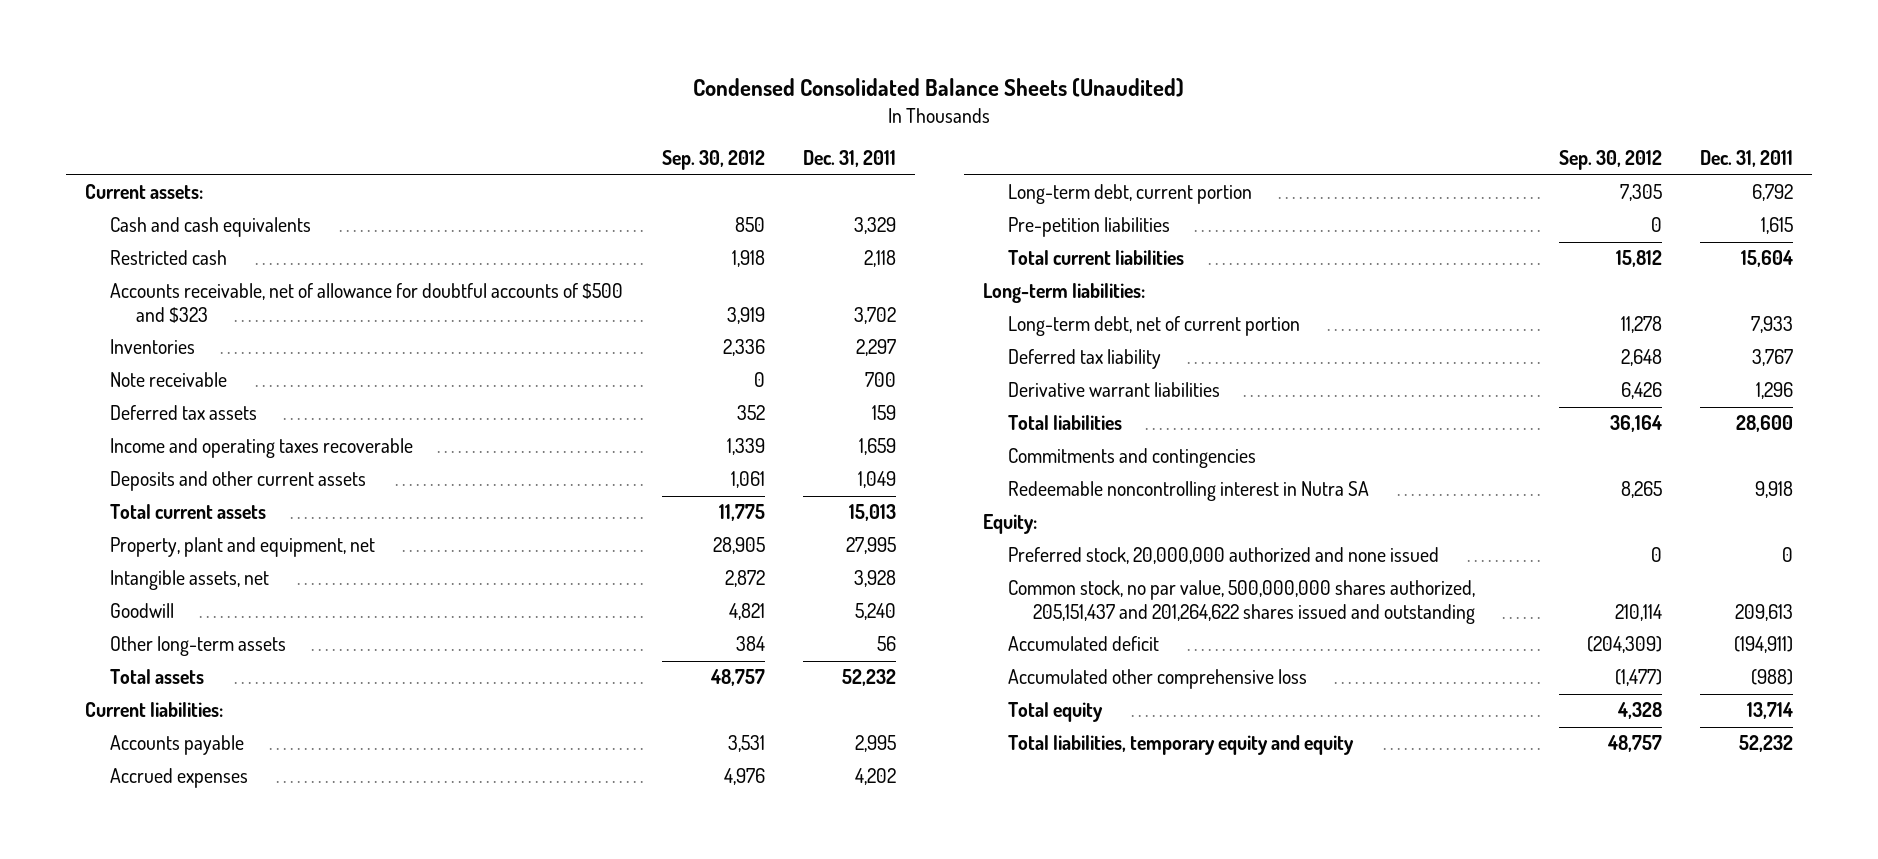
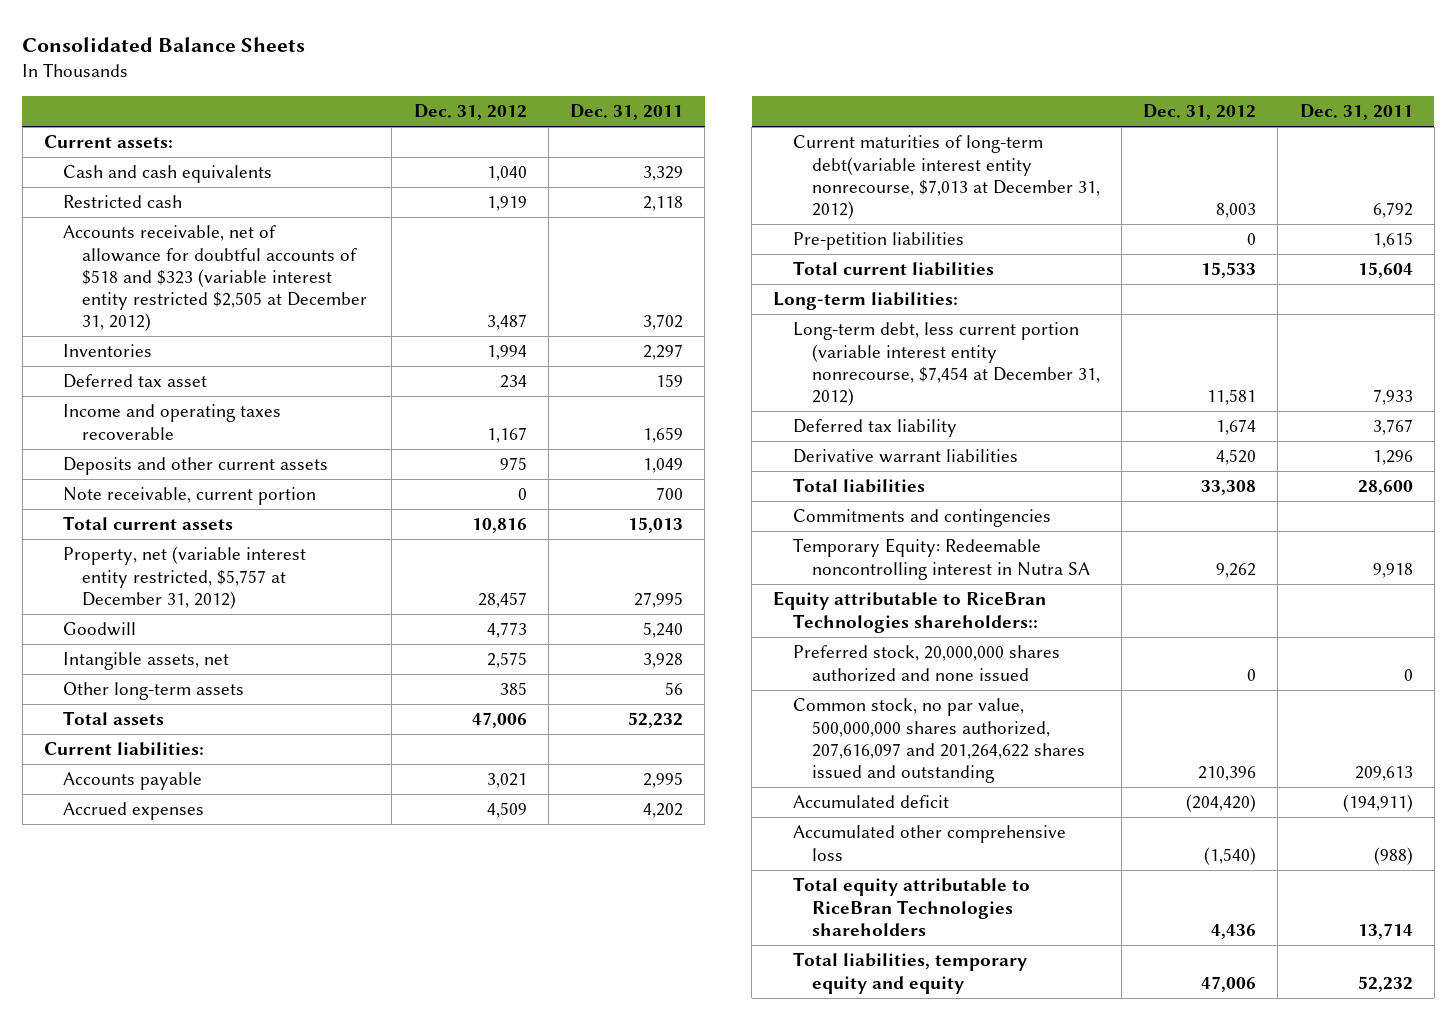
[693,78,1185,98] Condensed Consolidated Balance Sheets (Unaudited) -> [22,36,306,52] Consolidated Balance Sheets
[661,150,765,171] Sep. 30, 2012 -> none
none -> [413,104,527,121] Dec. 31, 2012
[110,283,624,323] Accounts receivable, net of allowance for doubtful accounts of $500 and $323 -> [63,225,368,331] Accounts receivable, net of allowance for doubtful accounts of $518 and $323 (variable interest entity restricted $2,505 at December 31, 2012)
[110,372,228,388] Note receivable -> none
[110,405,258,421] Deferred tax assets -> [63,374,208,389] Deferred tax asset
none -> [63,487,317,506] Note receivable, current portion
[110,537,376,558] Property, plant and equipment, net -> [63,546,307,609] Property, net (variable interest entity restricted, $5,757 at December 31, 2012)
[110,570,270,591] Intangible assets, net -> [63,652,230,671] Intangible assets, net
[1008,184,1253,205] Long-term debt, current portion -> [792,135,1100,219] Current maturities of long-term debt(variable interest entity nonrecourse, $7,013 at December 31, 2012)
[1008,316,1301,337] Long-term debt, net of current portion -> [792,322,1100,406] Long-term debt, less current portion (variable interest entity nonrecourse, $7,454 at December 31, 2012)
[982,514,1037,535] Equity: -> none
[1008,481,1370,502] Redeemable noncontrolling interest in Nutra SA -> [792,538,1090,580] Temporary Equity: Redeemable noncontrolling interest in Nutra SA
none -> [773,591,1047,633] Equity attributable to RiceBran Technologies shareholders::
[1008,547,1440,565] Preferred stock, 20,000,000 authorized and none issued -> [792,645,1060,682] Preferred stock, 20,000,000 shares authorized and none issued
[1008,580,1476,624] Common stock, no par value, 500,000,000 shares authorized, 205,151,437 and 201,264,622 shares issued and outstanding -> [792,698,1085,783] Common stock, no par value, 500,000,000 shares authorized, 207,616,097 and 201,264,622 shares issued and outstanding
[1008,702,1104,723] Total equity -> [792,877,1030,936] Total equity attributable to RiceBran Technologies shareholders

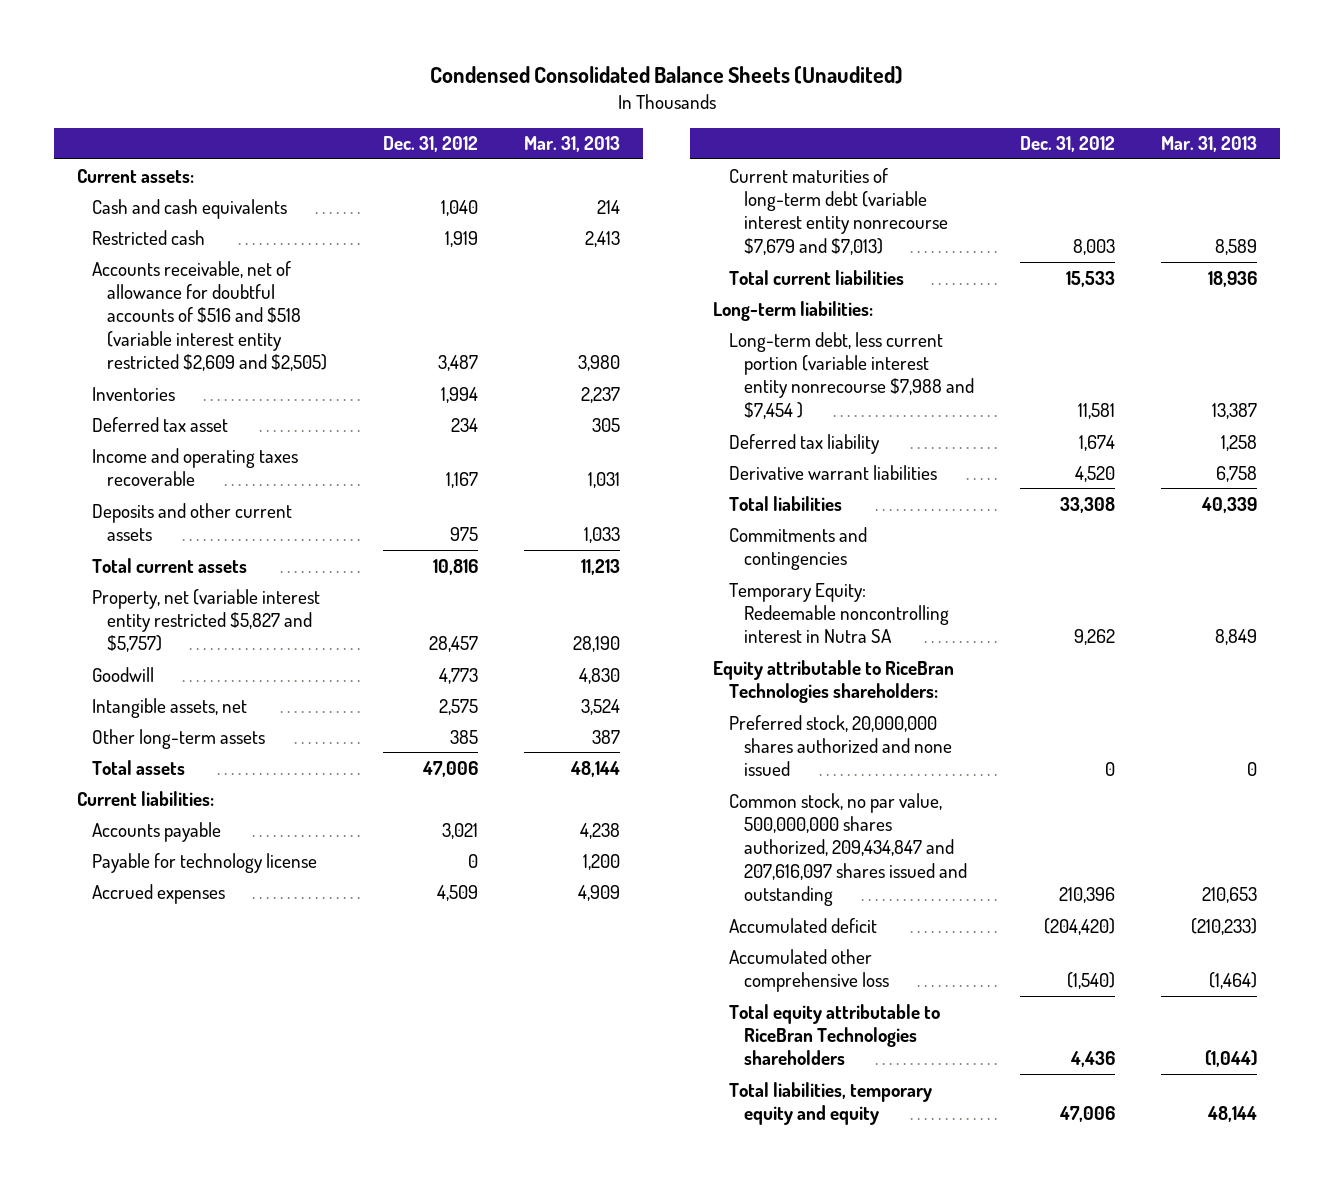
[22,36,306,52] Consolidated Balance Sheets -> [429,66,903,85] Condensed Consolidated Balance Sheets (Unaudited)
[569,104,683,121] Dec. 31, 2011 -> none
none -> [523,136,620,153] Mar. 31, 2013
[63,225,368,331] Accounts receivable, net of allowance for doubtful accounts of $518 and $323 (variable interest entity restricted $2,505 at December 31, 2012) -> [91,260,327,372] Accounts receivable, net of allowance for doubtful accounts of $516 and $518 (variable interest entity restricted $2,609 and $2,505)
[63,487,317,506] Note receivable, current portion -> none
[63,546,307,609] Property, net (variable interest entity restricted, $5,757 at December 31, 2012) -> [91,588,320,653] Property, net (variable interest entity restricted $5,827 and $5,757)
none -> [91,852,317,873] Payable for technology license
[792,232,964,251] Pre-petition liabilities -> none
[792,135,1100,219] Current maturities of long-term debt(variable interest entity nonrecourse, $7,013 at December 31, 2012) -> [728,167,948,255] Current maturities of long-term debt (variable interest entity nonrecourse $7,679 and $7,013)
[792,322,1100,406] Long-term debt, less current portion (variable interest entity nonrecourse, $7,454 at December 31, 2012) -> [728,331,974,419] Long-term debt, less current portion (variable interest entity nonrecourse $7,988 and $7,454 )
[773,591,1047,633] Equity attributable to RiceBran Technologies shareholders:: -> [713,659,955,704] Equity attributable to RiceBran Technologies shareholders:
[792,698,1085,783] Common stock, no par value, 500,000,000 shares authorized, 207,616,097 and 201,264,622 shares issued and outstanding -> [728,792,967,907] Common stock, no par value, 500,000,000 shares authorized, 209,434,847 and 207,616,097 shares issued and outstanding

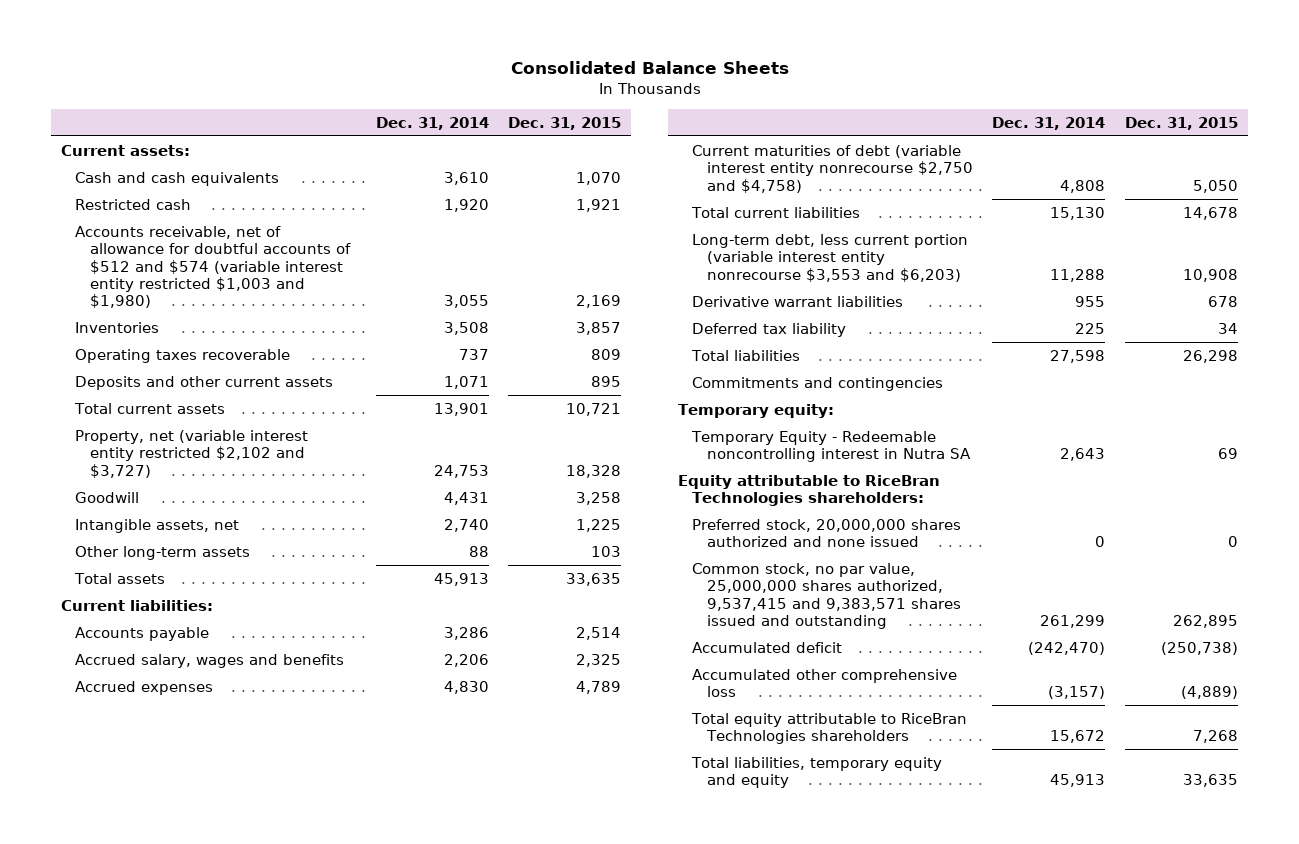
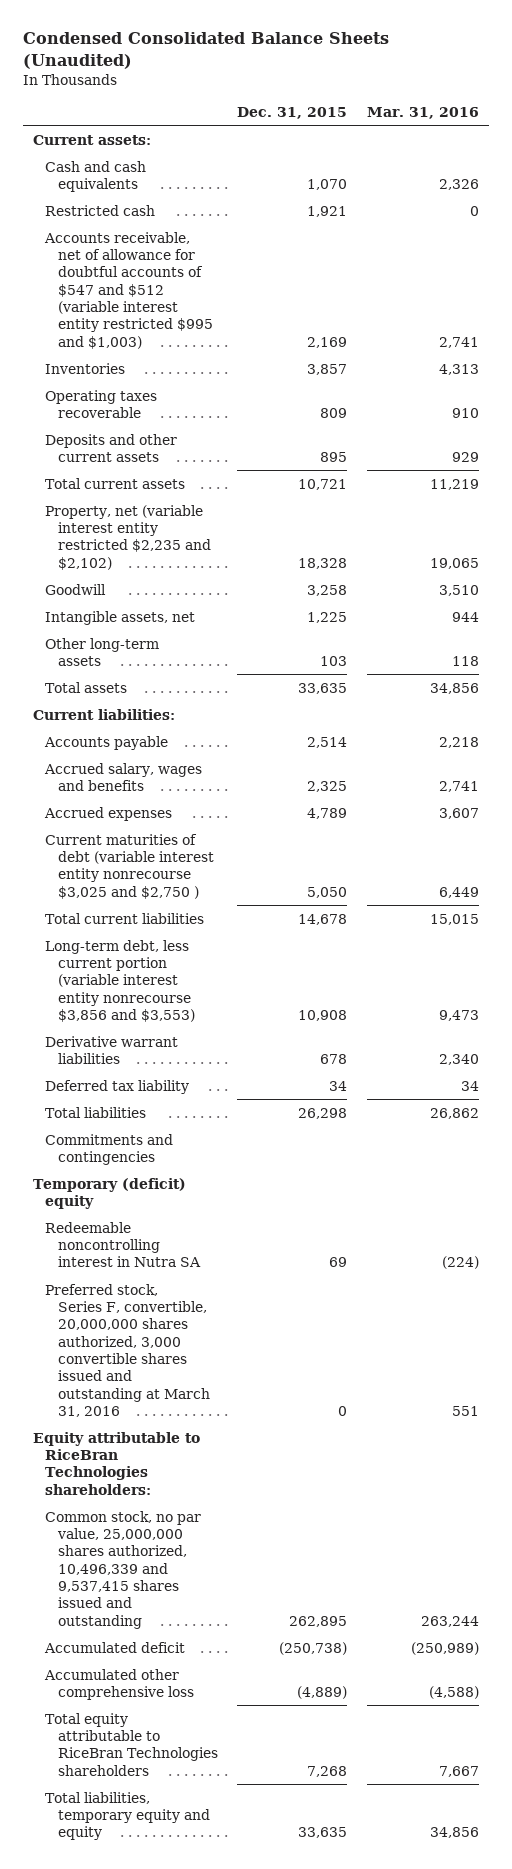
[510,61,789,75] Consolidated Balance Sheets -> [23,32,390,69] Condensed Consolidated Balance Sheets (Unaudited)
[375,116,489,130] Dec. 31, 2014 -> none
none -> [366,106,479,119] Mar. 31, 2016
[75,225,351,309] Accounts receivable, net of allowance for doubtful accounts of $512 and $574 (variable interest entity restricted $1,003 and $1,980) -> [44,231,213,349] Accounts receivable, net of allowance for doubtful accounts of $547 and $512 (variable interest entity restricted $995 and $1,003)
[75,429,309,478] Property, net (variable interest entity restricted $2,102 and $3,727) -> [45,504,211,570] Property, net (variable interest entity restricted $2,235 and $2,102)
[692,144,973,193] Current maturities of debt (variable interest entity nonrecourse $2,750 and $4,758) -> [45,833,214,899] Current maturities of debt (variable interest entity nonrecourse $3,025 and $2,750 )
[692,233,969,282] Long-term debt, less current portion (variable interest entity nonrecourse $3,553 and $6,203) -> [45,939,195,1022] Long-term debt, less current portion (variable interest entity nonrecourse $3,856 and $3,553)
[678,403,835,418] Temporary equity: -> [32,1177,186,1209] Temporary (deficit) equity
[691,430,971,463] Temporary Equity - Redeemable noncontrolling interest in Nutra SA -> [45,1221,201,1268] Redeemable noncontrolling interest in Nutra SA
none -> [45,1283,210,1417] Preferred stock, Series F, convertible, 20,000,000 shares authorized, 3,000 convertible shares issued and outstanding at March 31, 2016
[692,518,962,548] Preferred stock, 20,000,000 shares authorized and none issued -> none
[692,562,961,629] Common stock, no par value, 25,000,000 shares authorized, 9,537,415 and 9,383,571 shares issued and outstanding -> [45,1510,202,1629] Common stock, no par value, 25,000,000 shares authorized, 10,496,339 and 9,537,415 shares issued and outstanding

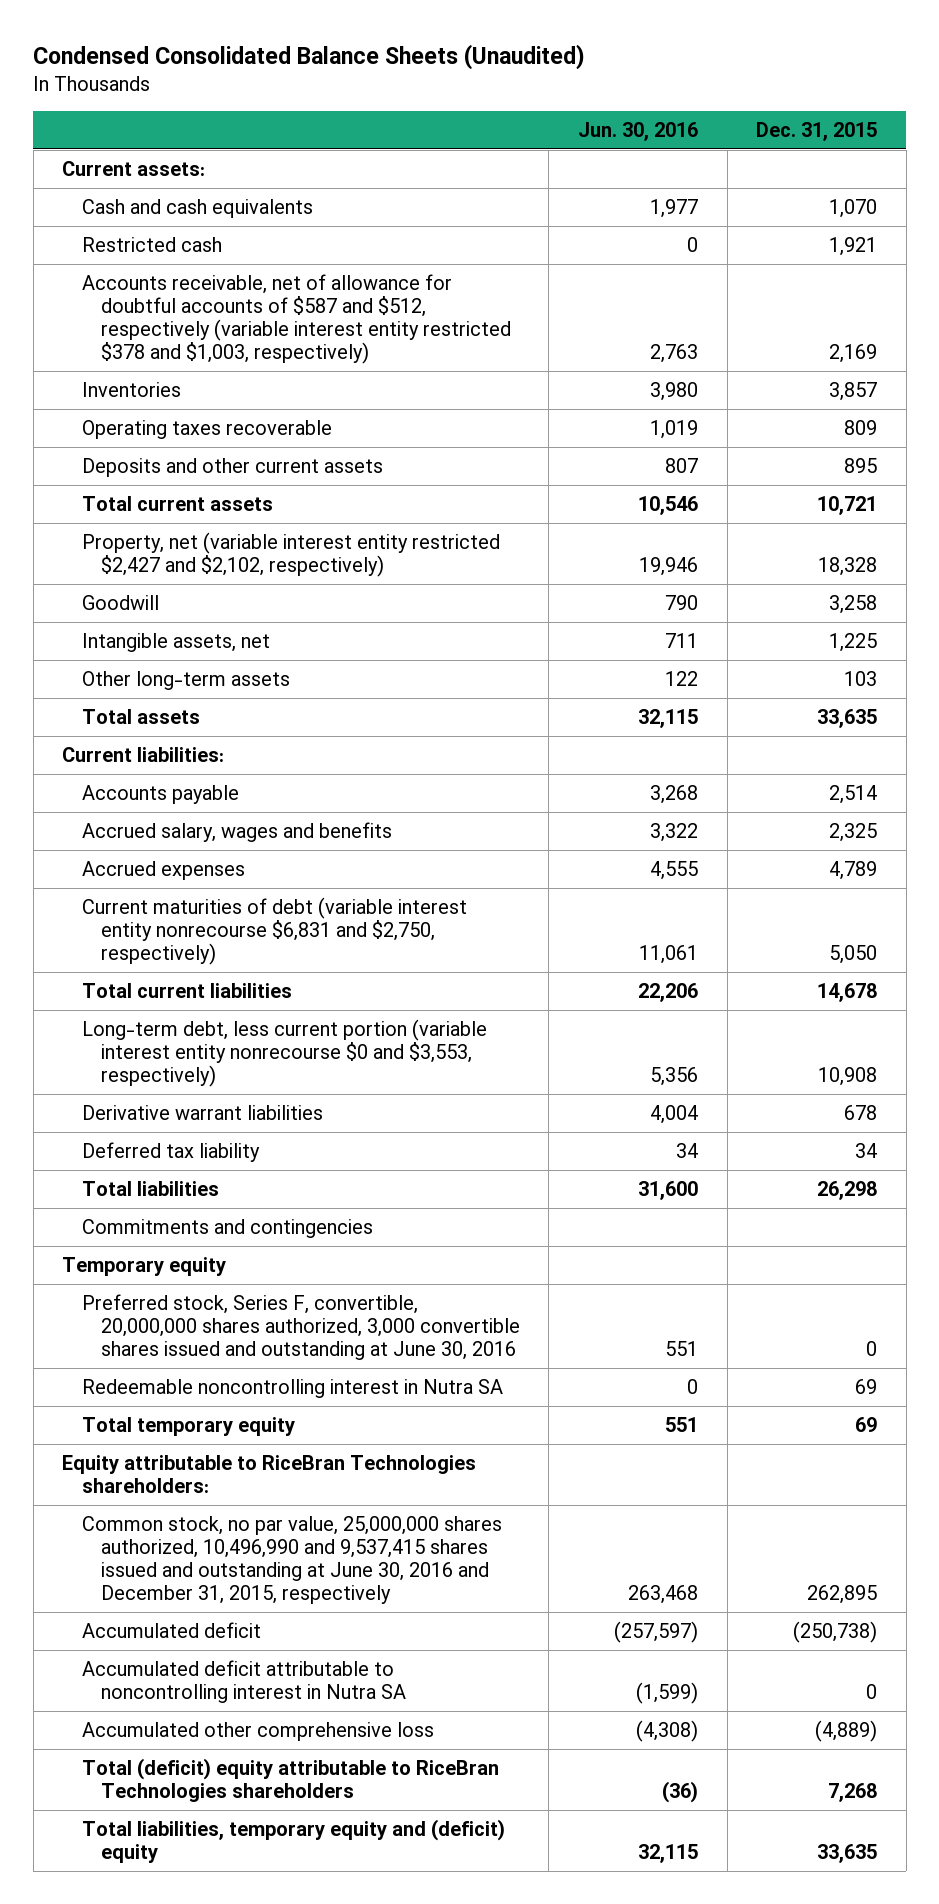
[366,106,479,119] Mar. 31, 2016 -> none
none -> [577,121,698,141] Jun. 30, 2016
[44,231,213,349] Accounts receivable, net of allowance for doubtful accounts of $547 and $512 (variable interest entity restricted $995 and $1,003) -> [81,273,511,364] Accounts receivable, net of allowance for doubtful accounts of $587 and $512, respectively (variable interest entity restricted $378 and $1,003, respectively)
[45,504,211,570] Property, net (variable interest entity restricted $2,235 and $2,102) -> [81,531,500,577] Property, net (variable interest entity restricted $2,427 and $2,102, respectively)
[45,833,214,899] Current maturities of debt (variable interest entity nonrecourse $3,025 and $2,750 ) -> [81,896,467,965] Current maturities of debt (variable interest entity nonrecourse $6,831 and $2,750, respectively)
[45,939,195,1022] Long-term debt, less current portion (variable interest entity nonrecourse $3,856 and $3,553) -> [81,1018,487,1087] Long-term debt, less current portion (variable interest entity nonrecourse $0 and $3,553, respectively)
[32,1177,186,1209] Temporary (deficit) equity -> [62,1256,227,1276] Temporary equity
none -> [81,1293,520,1360] Preferred stock, Series F, convertible, 20,000,000 shares authorized, 3,000 convertible shares issued and outstanding at June 30, 2016
[45,1283,210,1417] Preferred stock, Series F, convertible, 20,000,000 shares authorized, 3,000 convertible shares issued and outstanding at March 31, 2016 -> none
none -> [81,1416,295,1436] Total temporary equity
[45,1510,202,1629] Common stock, no par value, 25,000,000 shares authorized, 10,496,339 and 9,537,415 shares issued and outstanding -> [81,1515,502,1604] Common stock, no par value, 25,000,000 shares authorized, 10,496,990 and 9,537,415 shares issued and outstanding at June 30, 2016 and December 31, 2015, respectively
none -> [81,1659,406,1703] Accumulated deficit attributable to noncontrolling interest in Nutra SA
[45,1712,218,1776] Total equity attributable to RiceBran Technologies shareholders -> [81,1757,499,1802] Total (deficit) equity attributable to RiceBran Technologies shareholders
[45,1791,210,1841] Total liabilities, temporary equity and equity -> [81,1818,505,1863] Total liabilities, temporary equity and (deficit) equity

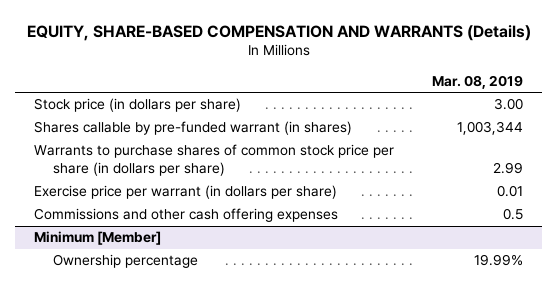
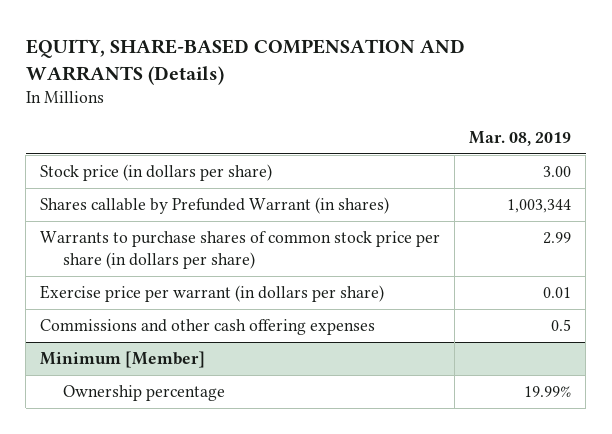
[34,121,353,136] Shares callable by pre-funded warrant (in shares) -> [40,197,390,215] Shares callable by Prefunded Warrant (in shares)

